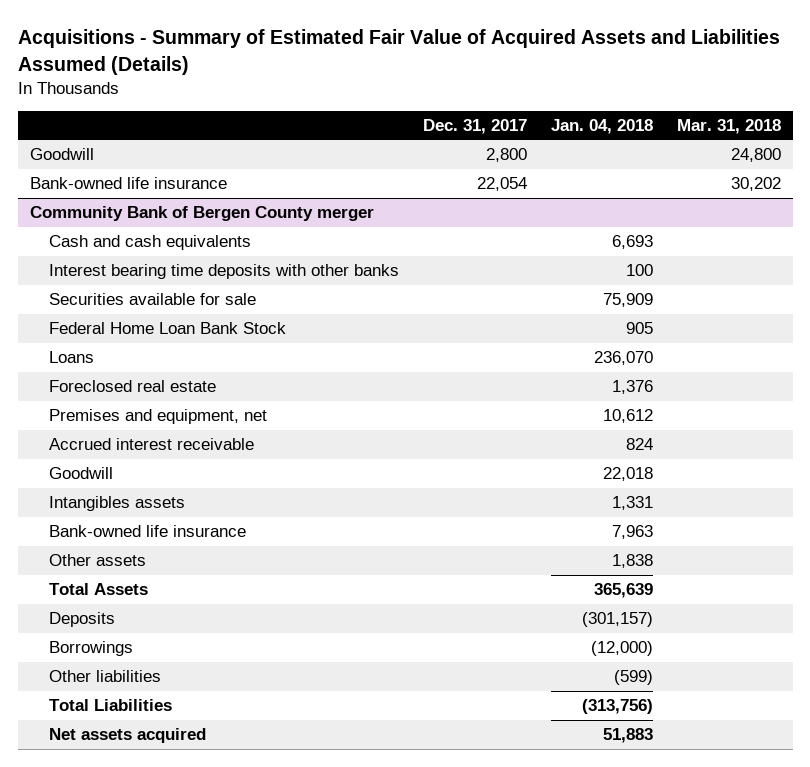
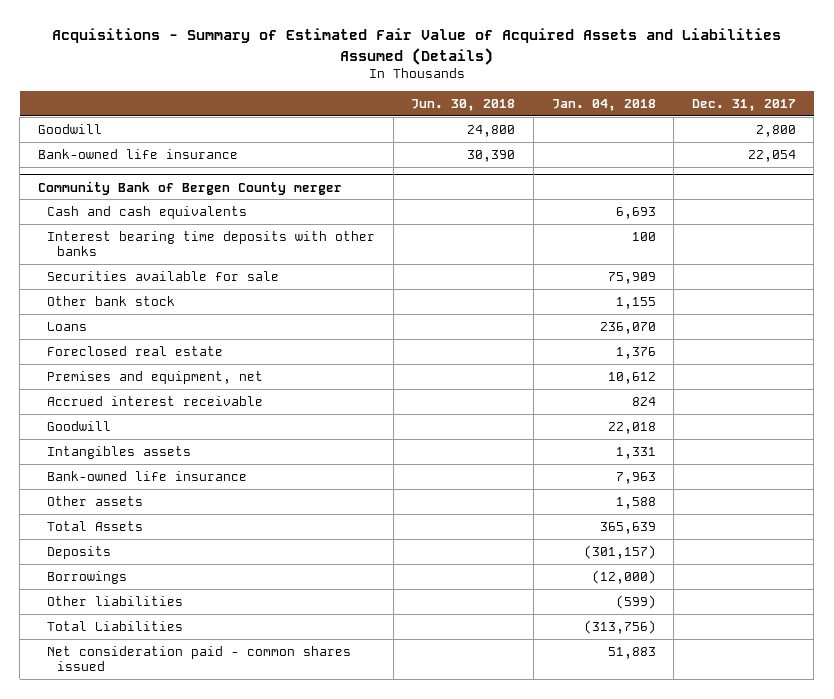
[676,118,781,134] Mar. 31, 2018 -> none
none -> [411,99,516,112] Jun. 30, 2018
[49,322,287,335] Federal Home Loan Bank Stock -> none
none -> [47,295,176,306] Other bank stock
[611,554,653,569] 1,838 -> [615,496,656,509] 1,588
[49,728,207,744] Net assets acquired -> [47,645,352,672] Net consideration paid - common shares issued

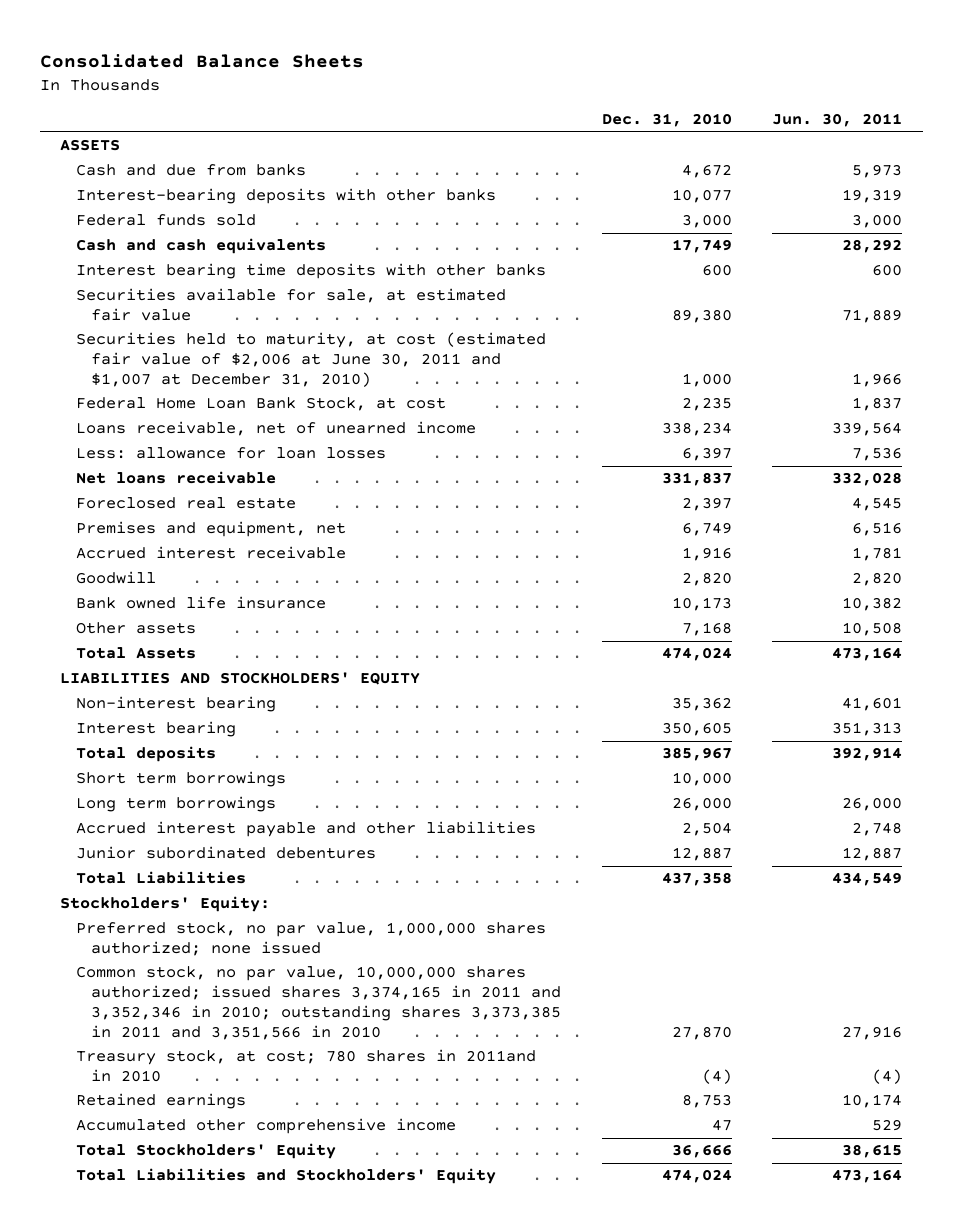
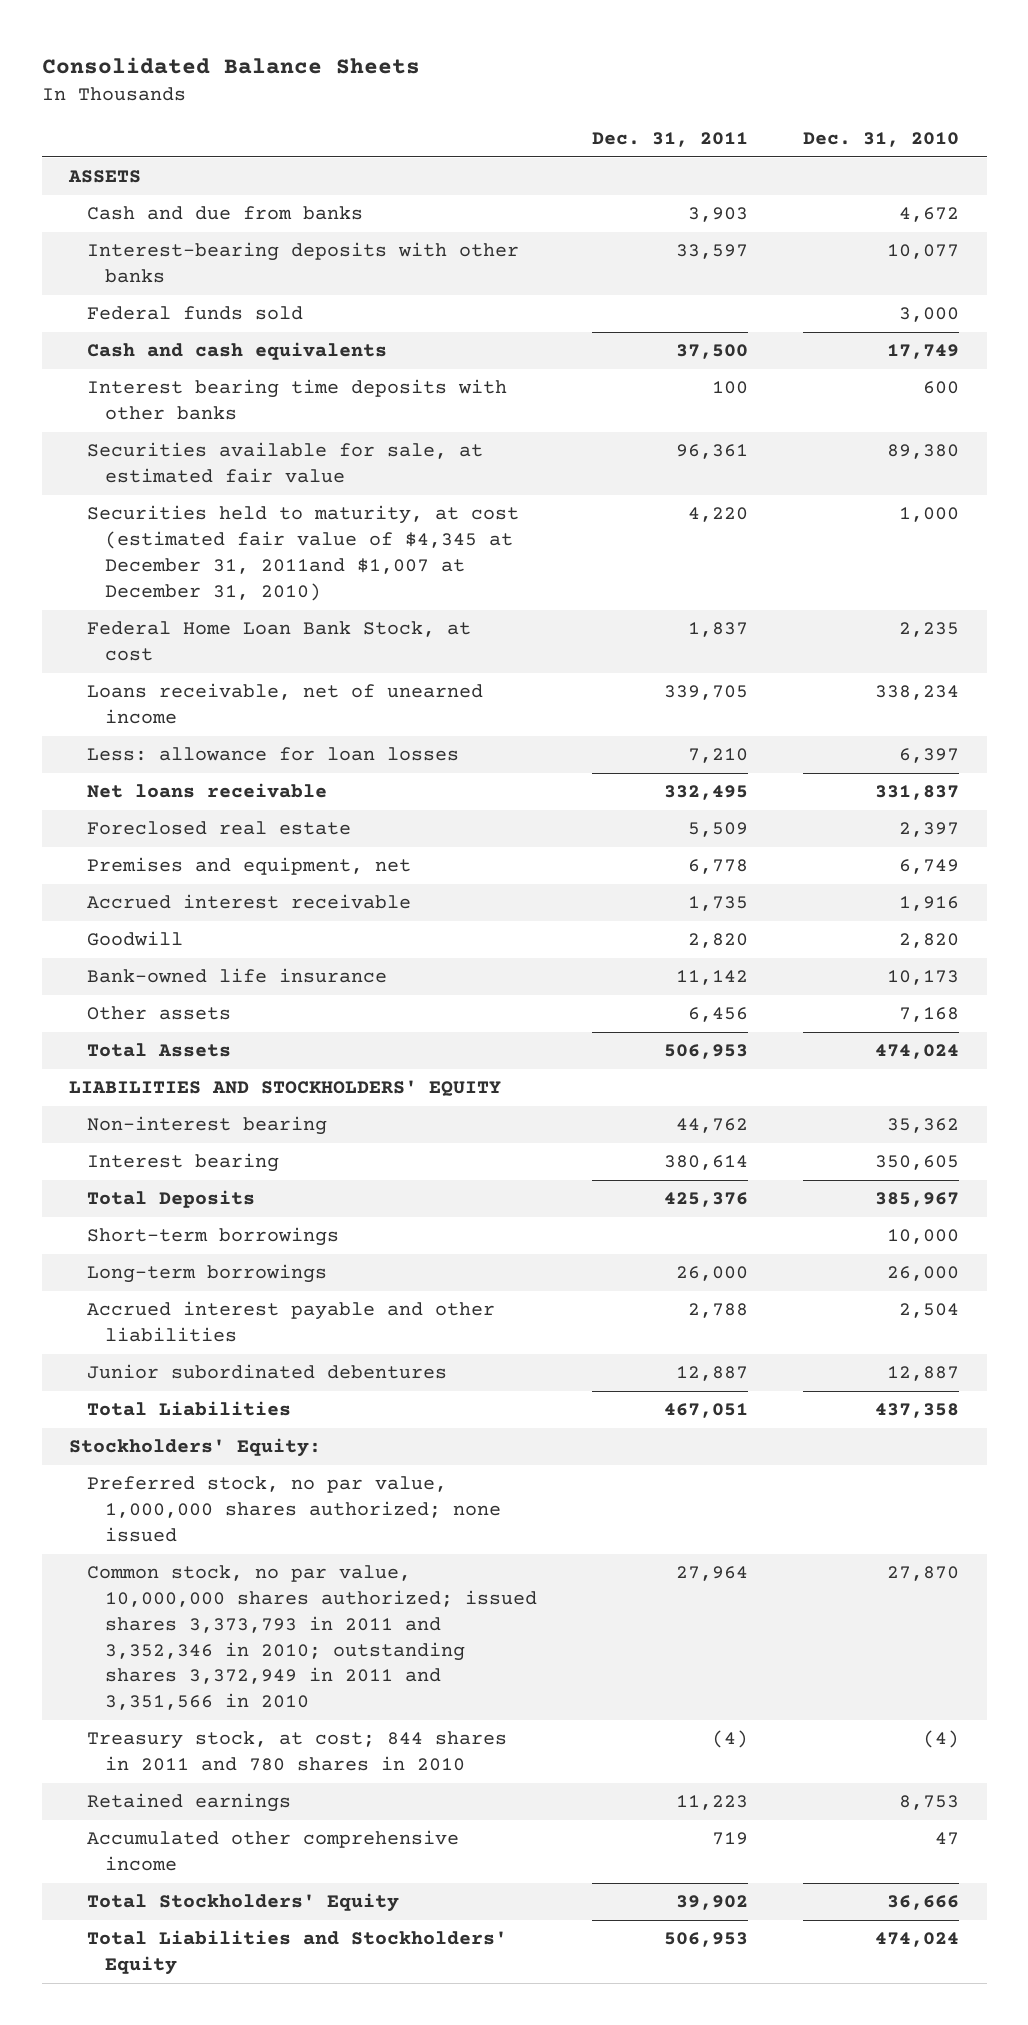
[772,113,903,128] Jun. 30, 2011 -> none
none -> [592,132,749,148] Dec. 31, 2011
[75,332,546,388] Securities held to maturity, at cost (estimated fair value of $2,006 at June 30, 2011 and $1,007 at December 31, 2010) -> [87,505,520,601] Securities held to maturity, at cost (estimated fair value of $4,345 at December 31, 2011and $1,007 at December 31, 2010)
[75,596,326,610] Bank owned life insurance -> [87,968,388,984] Bank-owned life insurance
[75,746,216,763] Total deposits -> [87,1190,256,1209] Total Deposits
[75,771,286,788] Short term borrowings -> [87,1227,340,1247] Short-term borrowings
[75,796,276,813] Long term borrowings -> [87,1264,328,1284] Long-term borrowings
[75,966,562,1040] Common stock, no par value, 10,000,000 shares authorized; issued shares 3,374,165 in 2011 and 3,352,346 in 2010; outstanding shares 3,373,385 in 2011 and 3,351,566 in 2010 -> [87,1565,538,1711] Common stock, no par value, 10,000,000 shares authorized; issued shares 3,373,793 in 2011 and 3,352,346 in 2010; outstanding shares 3,372,949 in 2011 and 3,351,566 in 2010
[75,1049,536,1083] Treasury stock, at cost; 780 shares in 2011and in 2010 -> [87,1731,508,1772] Treasury stock, at cost; 844 shares in 2011 and 780 shares in 2010

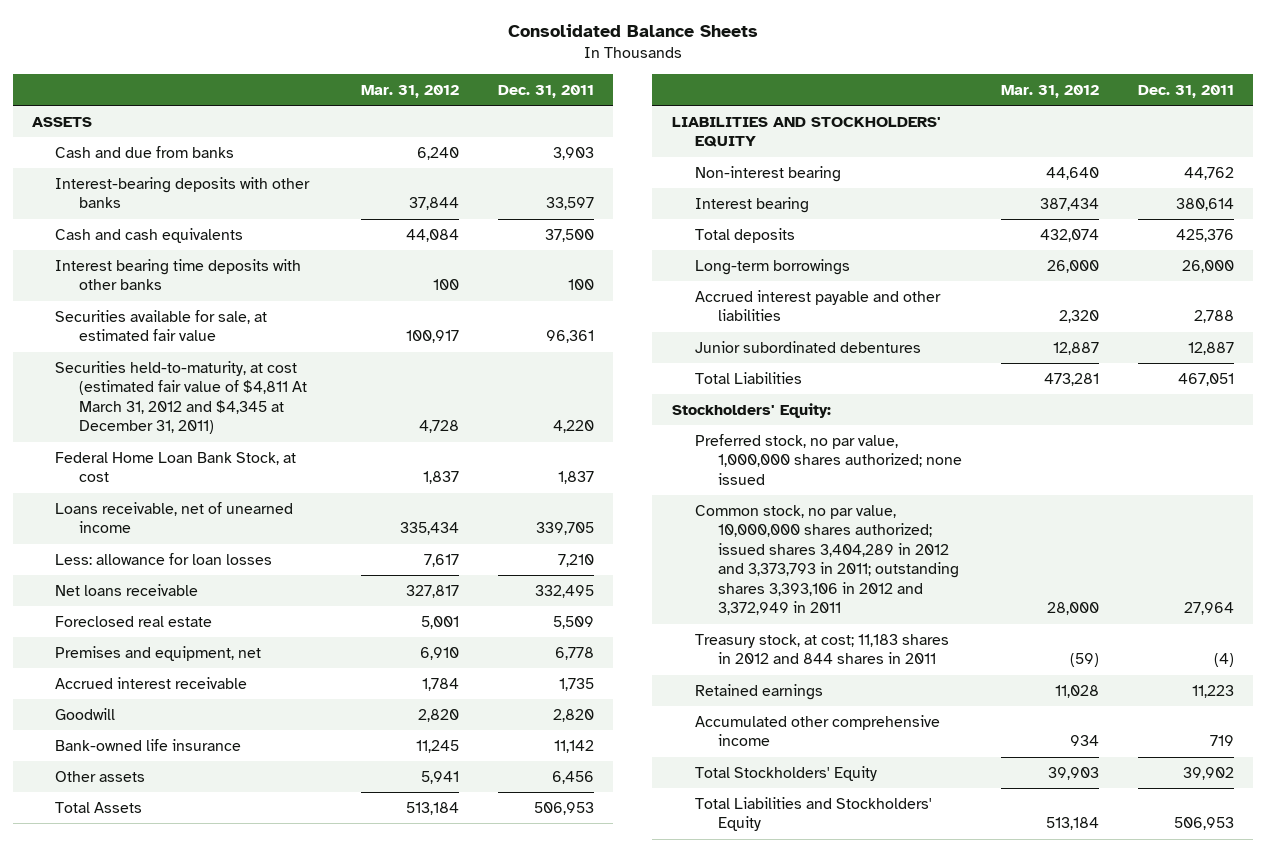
[803,132,960,148] Dec. 31, 2010 -> none
none -> [361,84,460,98] Mar. 31, 2012
[87,306,304,321] Federal funds sold -> none
[87,505,520,601] Securities held to maturity, at cost (estimated fair value of $4,345 at December 31, 2011and $1,007 at December 31, 2010) -> [55,361,307,435] Securities held-to-maturity, at cost (estimated fair value of $4,811 At March 31, 2012 and $4,345 at December 31, 2011)
[87,1227,340,1247] Short-term borrowings -> none
[87,1190,256,1209] Total Deposits -> [695,228,796,244] Total deposits
[87,1565,538,1711] Common stock, no par value, 10,000,000 shares authorized; issued shares 3,373,793 in 2011 and 3,352,346 in 2010; outstanding shares 3,372,949 in 2011 and 3,351,566 in 2010 -> [695,505,960,616] Common stock, no par value, 10,000,000 shares authorized; issued shares 3,404,289 in 2012 and 3,373,793 in 2011; outstanding shares 3,393,106 in 2012 and 3,372,949 in 2011
[87,1731,508,1772] Treasury stock, at cost; 844 shares in 2011 and 780 shares in 2010 -> [695,634,950,665] Treasury stock, at cost; 11,183 shares in 2012 and 844 shares in 2011

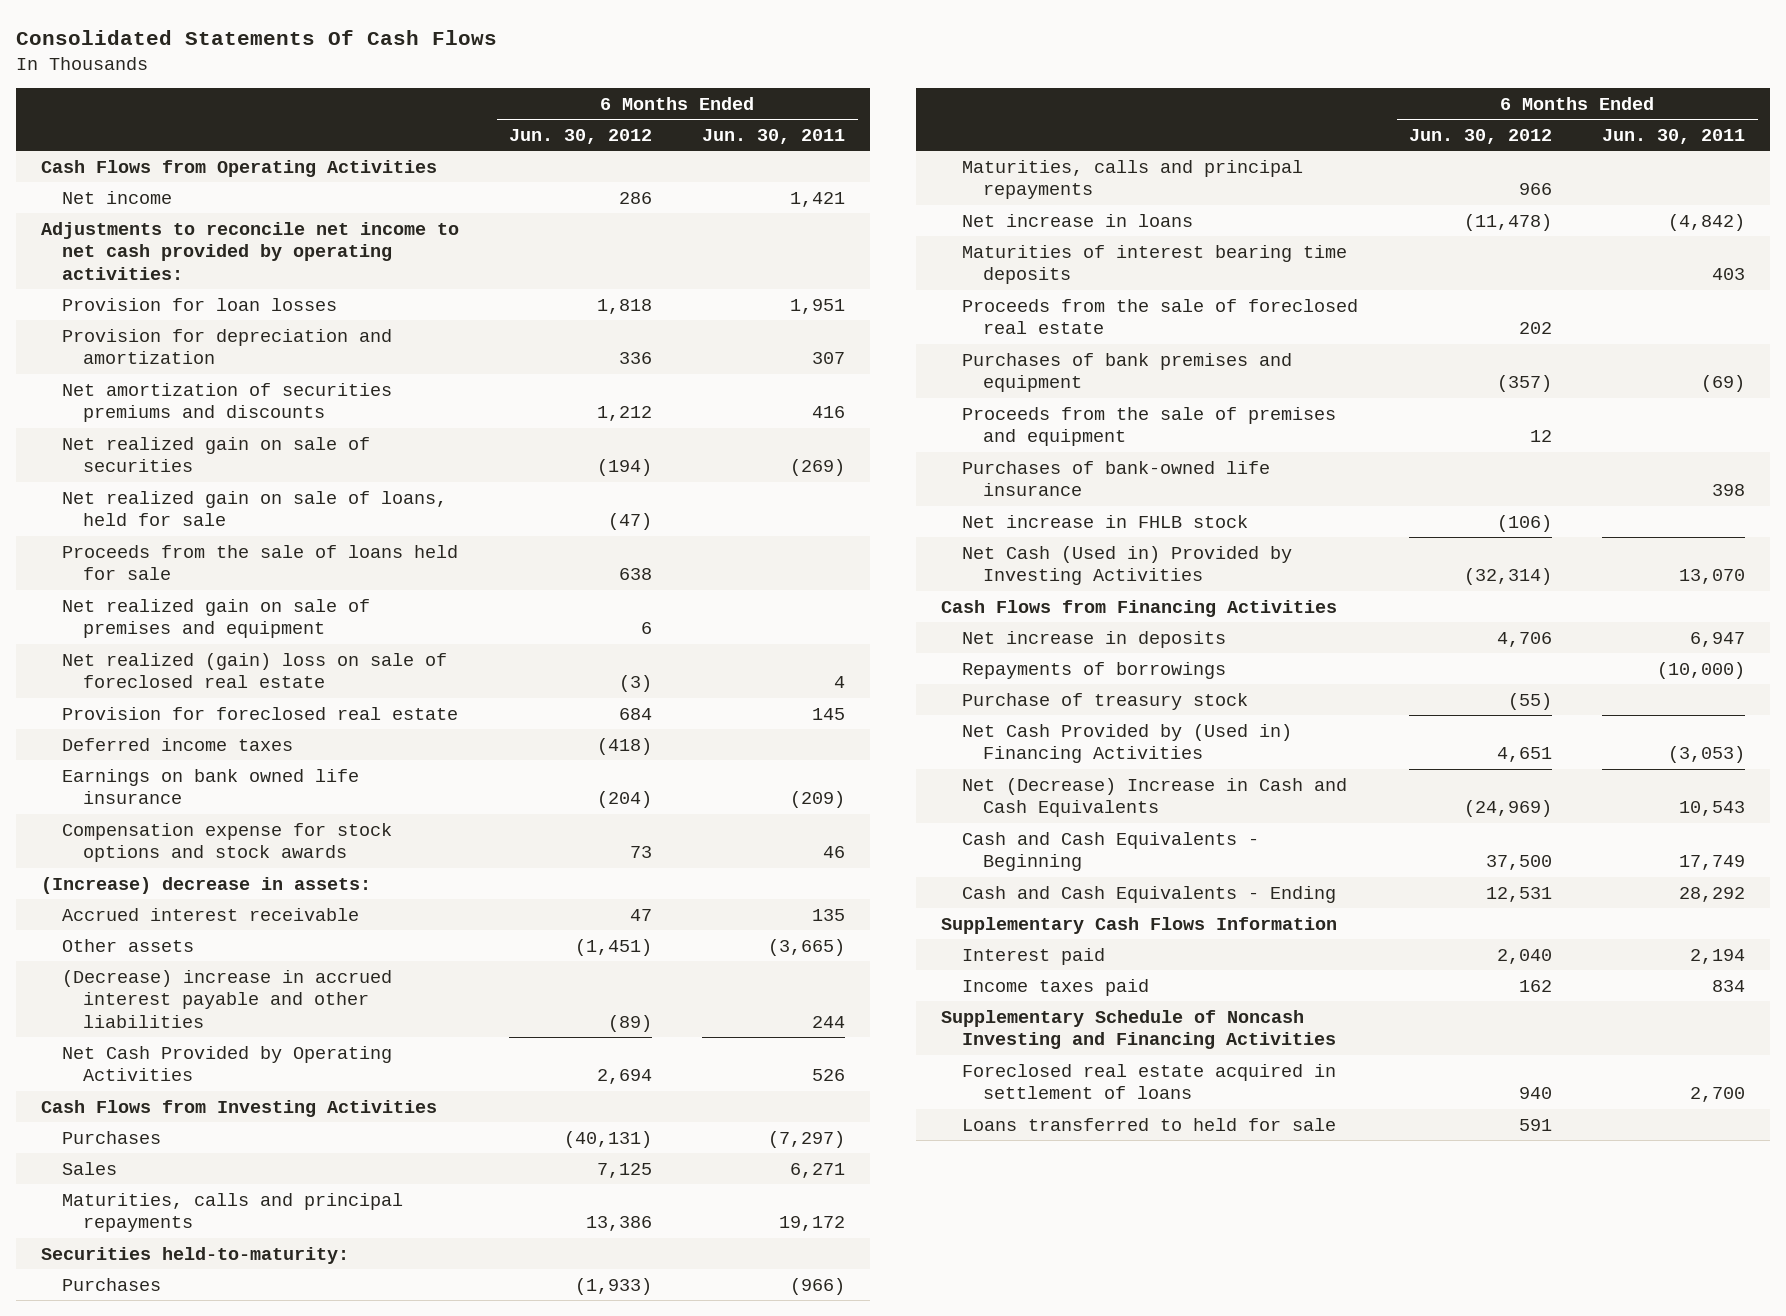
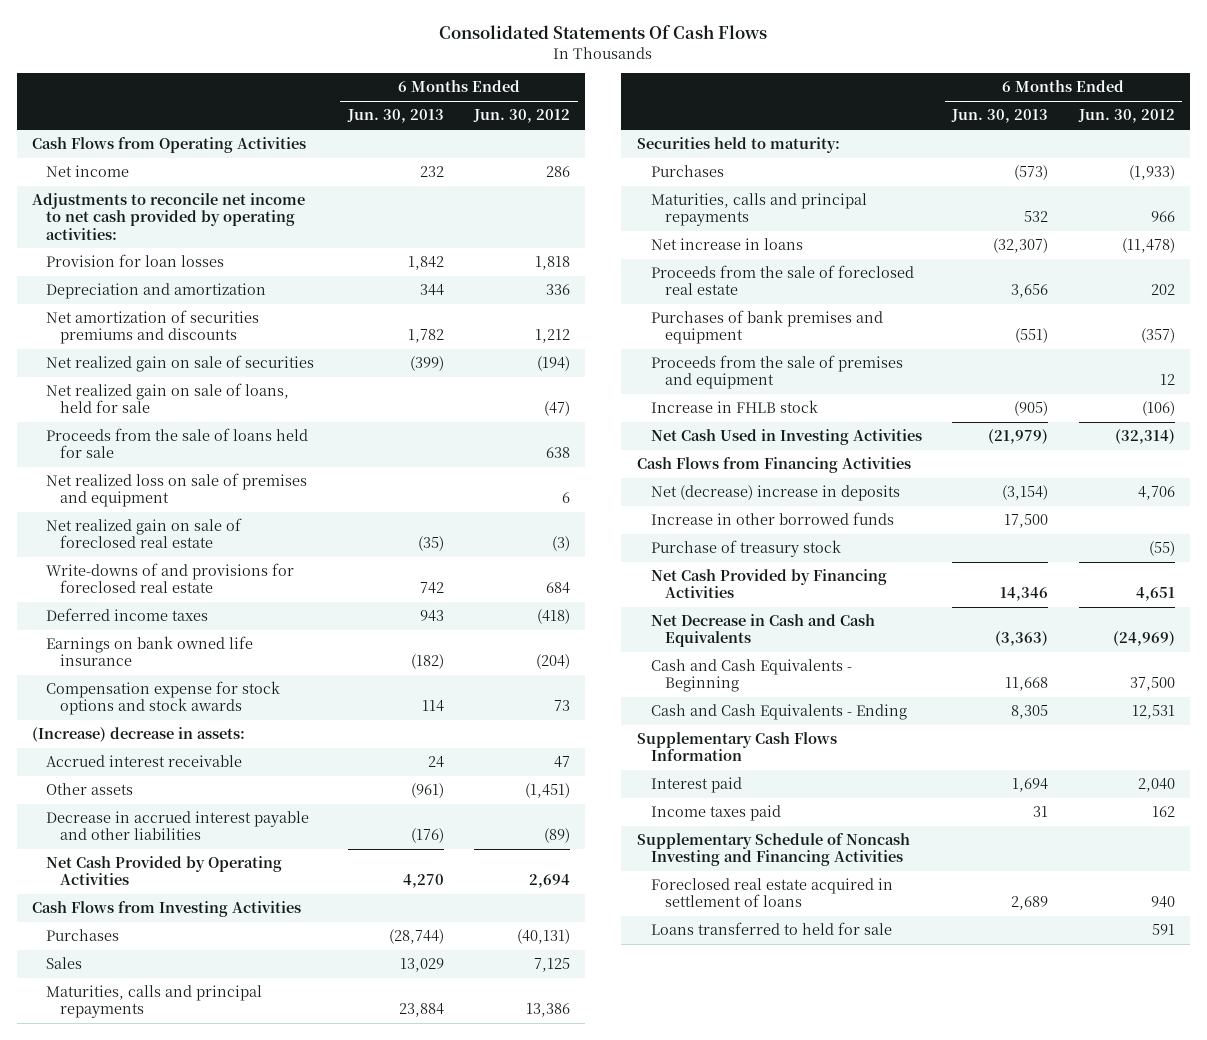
[702,128,846,144] Jun. 30, 2011 -> none
none -> [346,109,444,124] Jun. 30, 2013
[61,328,392,365] Provision for depreciation and amortization -> [46,283,267,300] Depreciation and amortization
[61,598,370,639] Net realized gain on sale of premises and equipment -> [46,473,308,508] Net realized loss on sale of premises and equipment
[61,652,447,689] Net realized (gain) loss on sale of foreclosed real estate -> [46,518,243,549] Net realized gain on sale of foreclosed real estate
[61,706,458,720] Provision for foreclosed real estate -> [46,563,295,594] Write-downs of and provisions for foreclosed real estate
[61,969,392,1028] (Decrease) increase in accrued interest payable and other liabilities -> [46,811,310,841] Decrease in accrued interest payable and other liabilities
[41,1246,350,1264] Securities held-to-maturity: -> [636,137,840,154] Securities held to maturity:
[961,244,1347,285] Maturities of interest bearing time deposits -> none
[961,460,1270,497] Purchases of bank-owned life insurance -> none
[961,514,1248,528] Net increase in FHLB stock -> [650,400,818,414] Increase in FHLB stock
[961,545,1292,586] Net Cash (Used in) Provided by Investing Activities -> [650,429,922,446] Net Cash Used in Investing Activities
[961,630,1226,648] Net increase in deposits -> [650,485,900,502] Net (decrease) increase in deposits
[961,661,1226,679] Repayments of borrowings -> [650,512,894,526] Increase in other borrowed funds
[961,723,1292,764] Net Cash Provided by (Used in) Financing Activities -> [650,569,887,599] Net Cash Provided by Financing Activities
[961,777,1347,818] Net (Decrease) Increase in Cash and Cash Equivalents -> [650,614,875,648] Net Decrease in Cash and Cash Equivalents

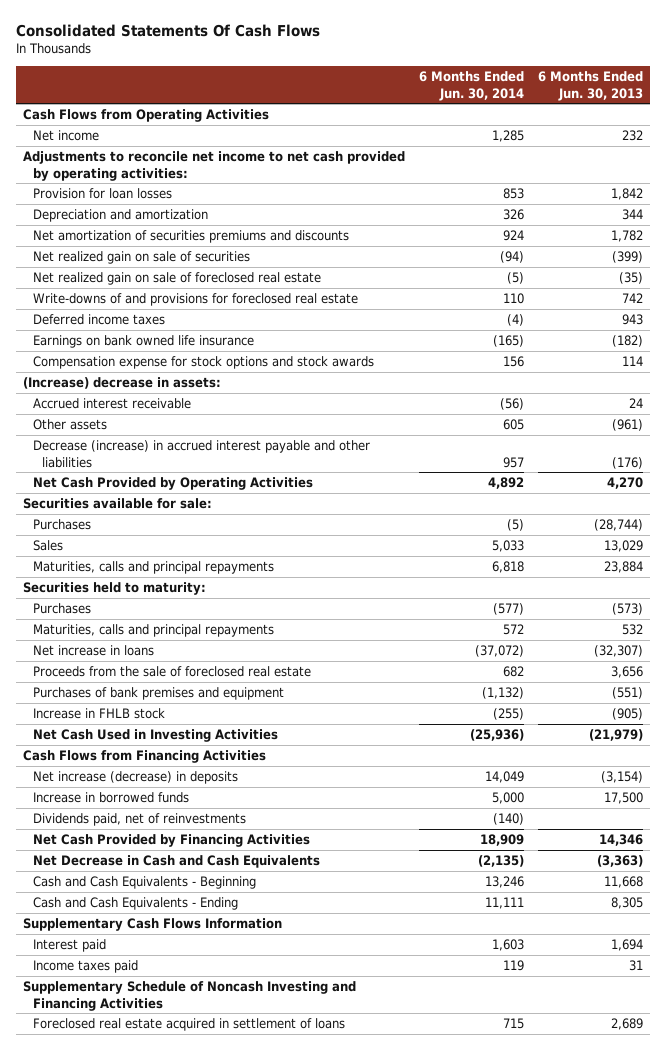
[473,109,571,124] Jun. 30, 2012 -> none
none -> [418,71,524,101] 6 Months Ended Jun. 30, 2014
[46,383,290,414] Net realized gain on sale of loans, held for sale -> none
[46,428,309,459] Proceeds from the sale of loans held for sale -> none
[46,473,308,508] Net realized loss on sale of premises and equipment -> none
[46,811,310,841] Decrease in accrued interest payable and other liabilities -> [32,440,370,468] Decrease (increase) in accrued interest payable and other liabilities
[32,901,302,918] Cash Flows from Investing Activities -> none
none -> [22,498,212,510] Securities available for sale:
[650,355,903,390] Proceeds from the sale of premises and equipment -> none
[650,540,841,558] Purchase of treasury stock -> none
[650,485,900,502] Net (decrease) increase in deposits -> [32,771,238,785] Net increase (decrease) in deposits
[650,512,894,526] Increase in other borrowed funds -> [32,792,189,804] Increase in borrowed funds
none -> [32,813,246,827] Dividends paid, net of reinvestments
[650,922,892,936] Loans transferred to held for sale -> none

